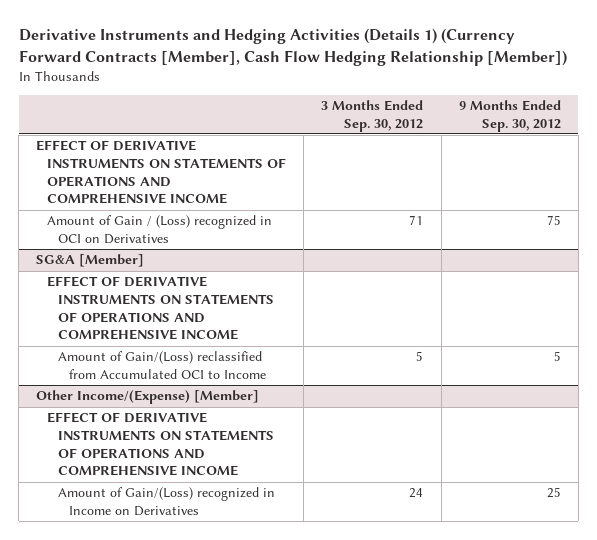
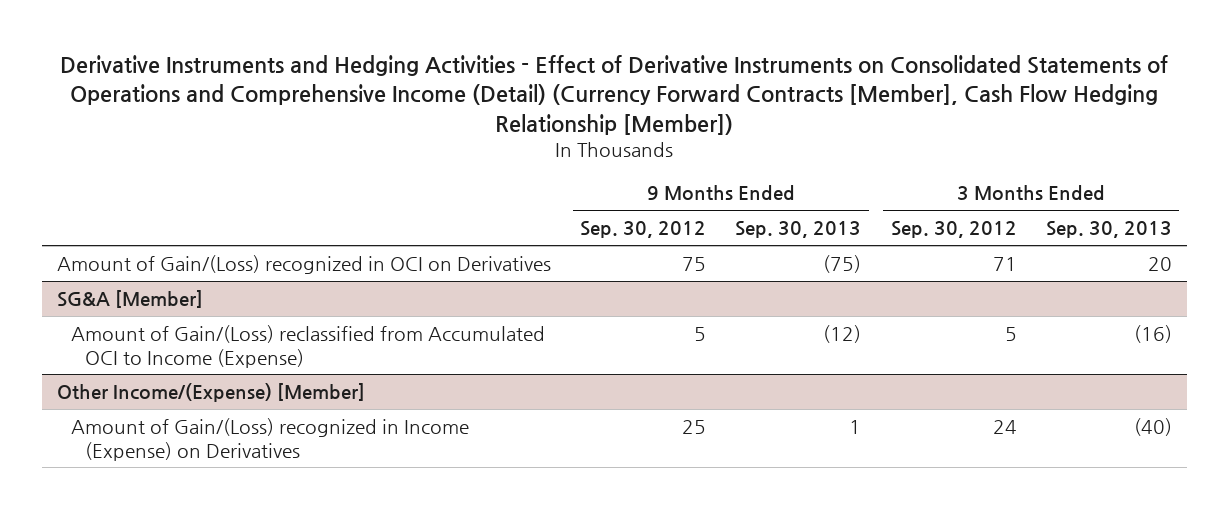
[18,28,567,66] Derivative Instruments and Hedging Activities (Details 1) (Currency Forward Contracts [Member], Cash Flow Hedging Relationship [Member]) -> [60,54,1169,135] Derivative Instruments and Hedging Activities - Effect of Derivative Instruments on Consolidated Statements of Operations and Comprehensive Income (Detail) (Currency Forward Contracts [Member], Cash Flow Hedging Relationship [Member])
none -> [735,221,862,239] Sep. 30, 2013
none -> [1046,221,1173,239] Sep. 30, 2013
[36,140,287,205] EFFECT OF DERIVATIVE INSTRUMENTS ON STATEMENTS OF OPERATIONS AND COMPREHENSIVE INCOME -> none
[47,215,273,245] Amount of Gain / (Loss) recognized in OCI on Derivatives -> [56,255,551,275] Amount of Gain/(Loss) recognized in OCI on Derivatives
[47,276,274,341] EFFECT OF DERIVATIVE INSTRUMENTS ON STATEMENTS OF OPERATIONS AND COMPREHENSIVE INCOME -> none
[57,351,266,380] Amount of Gain/(Loss) reclassified from Accumulated OCI to Income -> [70,325,545,368] Amount of Gain/(Loss) reclassified from Accumulated OCI to Income (Expense)
[47,412,274,477] EFFECT OF DERIVATIVE INSTRUMENTS ON STATEMENTS OF OPERATIONS AND COMPREHENSIVE INCOME -> none
[57,487,275,517] Amount of Gain/(Loss) recognized in Income on Derivatives -> [70,418,469,461] Amount of Gain/(Loss) recognized in Income (Expense) on Derivatives

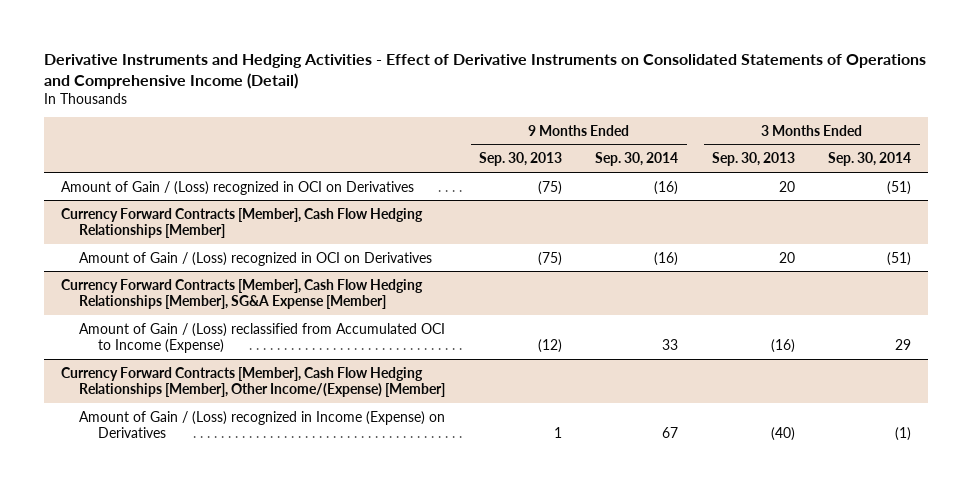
[60,54,1169,135] Derivative Instruments and Hedging Activities - Effect of Derivative Instruments on Consolidated Statements of Operations and Comprehensive Income (Detail) (Currency Forward Contracts [Member], Cash Flow Hedging Relationship [Member]) -> [44,53,927,89] Derivative Instruments and Hedging Activities - Effect of Derivative Instruments on Consolidated Statements of Operations and Comprehensive Income (Detail)
[580,221,707,239] Sep. 30, 2012 -> none
[890,221,1017,239] Sep. 30, 2012 -> none
none -> [595,152,679,167] Sep. 30, 2014
none -> [828,152,912,167] Sep. 30, 2014
[56,290,203,309] SG&A [Member] -> none
[56,383,365,403] Other Income/(Expense) [Member] -> none
[56,255,551,275] Amount of Gain/(Loss) recognized in OCI on Derivatives -> [60,180,414,195] Amount of Gain / (Loss) recognized in OCI on Derivatives
none -> [60,207,423,239] Currency Forward Contracts [Member], Cash Flow Hedging Relationships [Member]
none -> [79,251,433,266] Amount of Gain / (Loss) recognized in OCI on Derivatives
none -> [60,278,423,310] Currency Forward Contracts [Member], Cash Flow Hedging Relationships [Member], SG&A Expense [Member]
[70,325,545,368] Amount of Gain/(Loss) reclassified from Accumulated OCI to Income (Expense) -> [79,322,446,354] Amount of Gain / (Loss) reclassified from Accumulated OCI to Income (Expense)
none -> [60,366,446,398] Currency Forward Contracts [Member], Cash Flow Hedging Relationships [Member], Other Income/(Expense) [Member]
[70,418,469,461] Amount of Gain/(Loss) recognized in Income (Expense) on Derivatives -> [79,410,446,439] Amount of Gain / (Loss) recognized in Income (Expense) on Derivatives

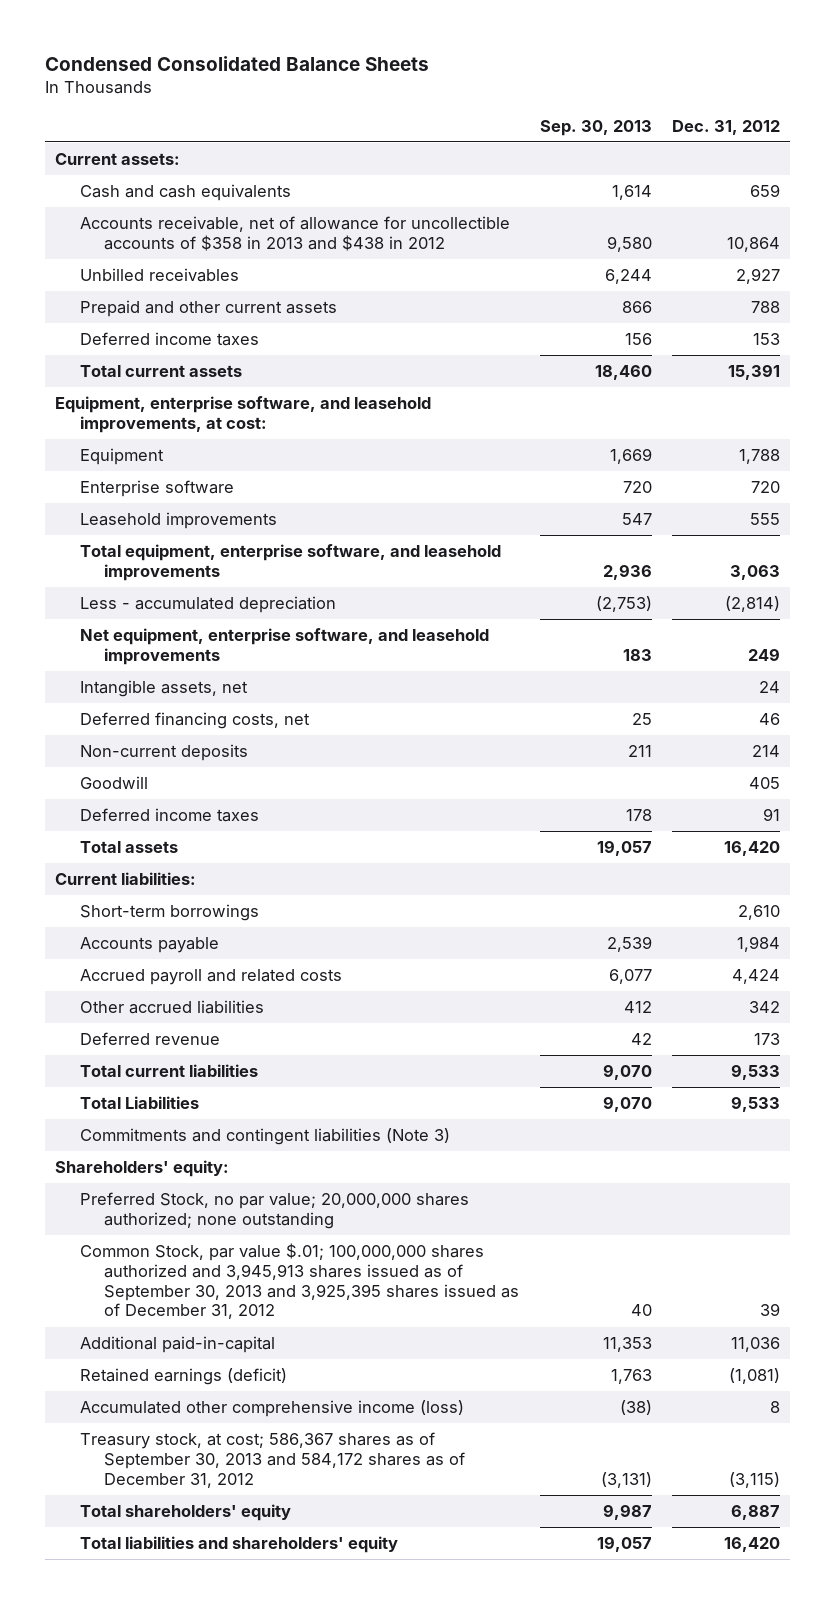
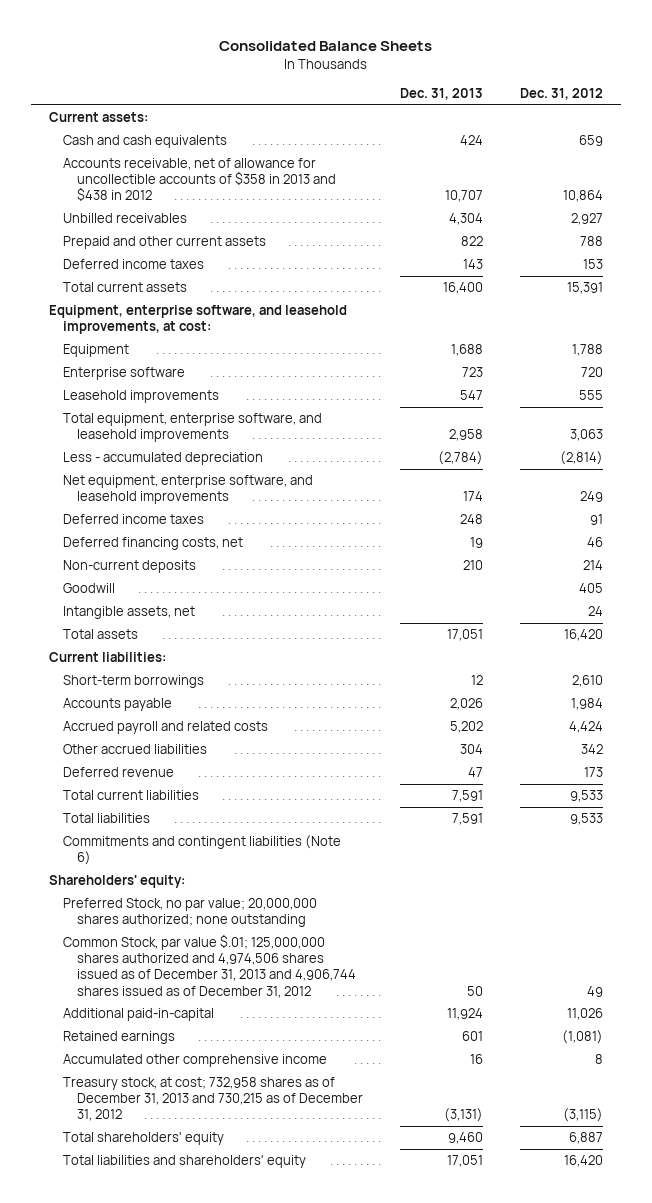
[45,55,430,71] Condensed Consolidated Balance Sheets -> [219,41,433,52] Consolidated Balance Sheets
[539,119,652,136] Sep. 30, 2013 -> none
none -> [399,88,483,101] Dec. 31, 2013
[79,808,259,823] Deferred income taxes -> [63,514,205,525] Deferred income taxes
[79,680,248,698] Intangible assets, net -> [63,606,196,620] Intangible assets, net
[79,1096,199,1110] Total Liabilities -> [63,813,151,824] Total liabilities
[79,1128,450,1146] Commitments and contingent liabilities (Note 3) -> [63,835,342,866] Commitments and contingent liabilities (Note 6)
[79,1243,520,1320] Common Stock, par value $.01; 100,000,000 shares authorized and 3,945,913 shares issued as of September 30, 2013 and 3,925,395 shares issued as of December 31, 2012 -> [63,934,356,998] Common Stock, par value $.01; 125,000,000 shares authorized and 4,974,506 shares issued as of December 31, 2013 and 4,906,744 shares issued as of December 31, 2012
[760,1303,781,1317] 39 -> [586,985,603,997] 49
[731,1337,781,1353] 11,036 -> [566,1008,603,1021] 11,026
[79,1368,287,1386] Retained earnings (deficit) -> [63,1031,176,1045] Retained earnings
[79,1400,464,1418] Accumulated other comprehensive income (loss) -> [63,1054,328,1068] Accumulated other comprehensive income
[79,1432,466,1488] Treasury stock, at cost; 586,367 shares as of September 30, 2013 and 584,172 shares as of December 31, 2012 -> [63,1077,363,1122] Treasury stock, at cost; 732,958 shares as of December 31, 2013 and 730,215 as of December 31, 2012

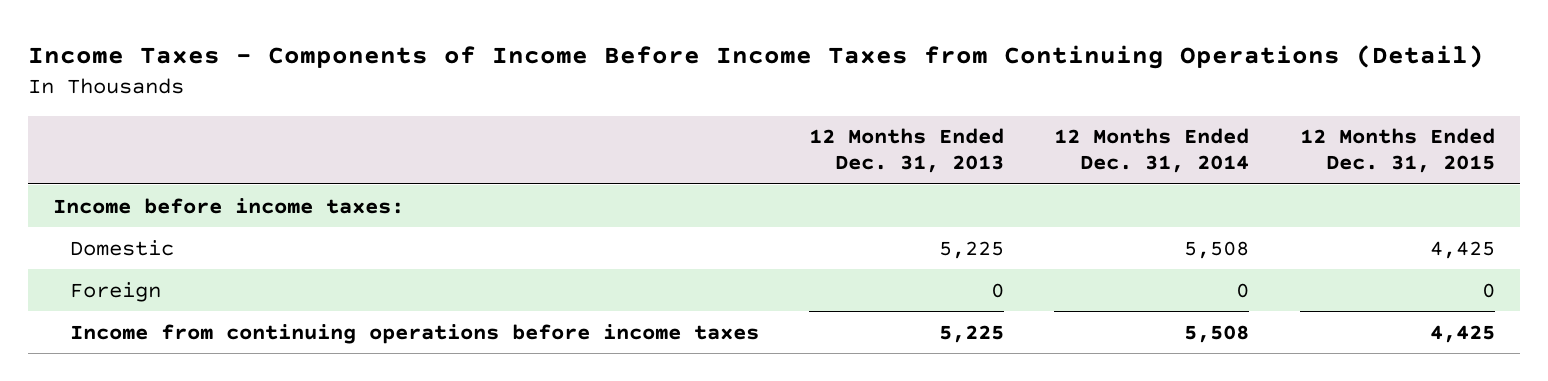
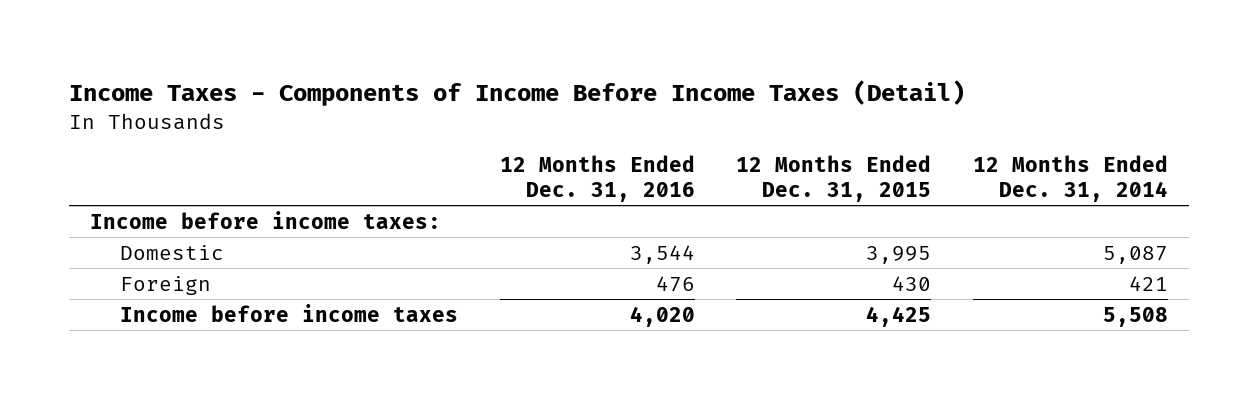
[28,45,1485,70] Income Taxes - Components of Income Before Income Taxes from Continuing Operations (Detail) -> [69,79,966,106] Income Taxes - Components of Income Before Income Taxes (Detail)
[808,128,1004,174] 12 Months Ended Dec. 31, 2013 -> none
none -> [499,154,695,202] 12 Months Ended Dec. 31, 2016
[1184,240,1250,259] 5,508 -> [1102,245,1168,264] 5,087
[1429,240,1495,259] 4,425 -> [866,245,932,264] 3,995
[1236,282,1250,298] 0 -> [1128,275,1168,291] 421
[1481,282,1495,298] 0 -> [892,275,932,291] 430
[69,323,759,344] Income from continuing operations before income taxes -> [119,303,458,322] Income before income taxes

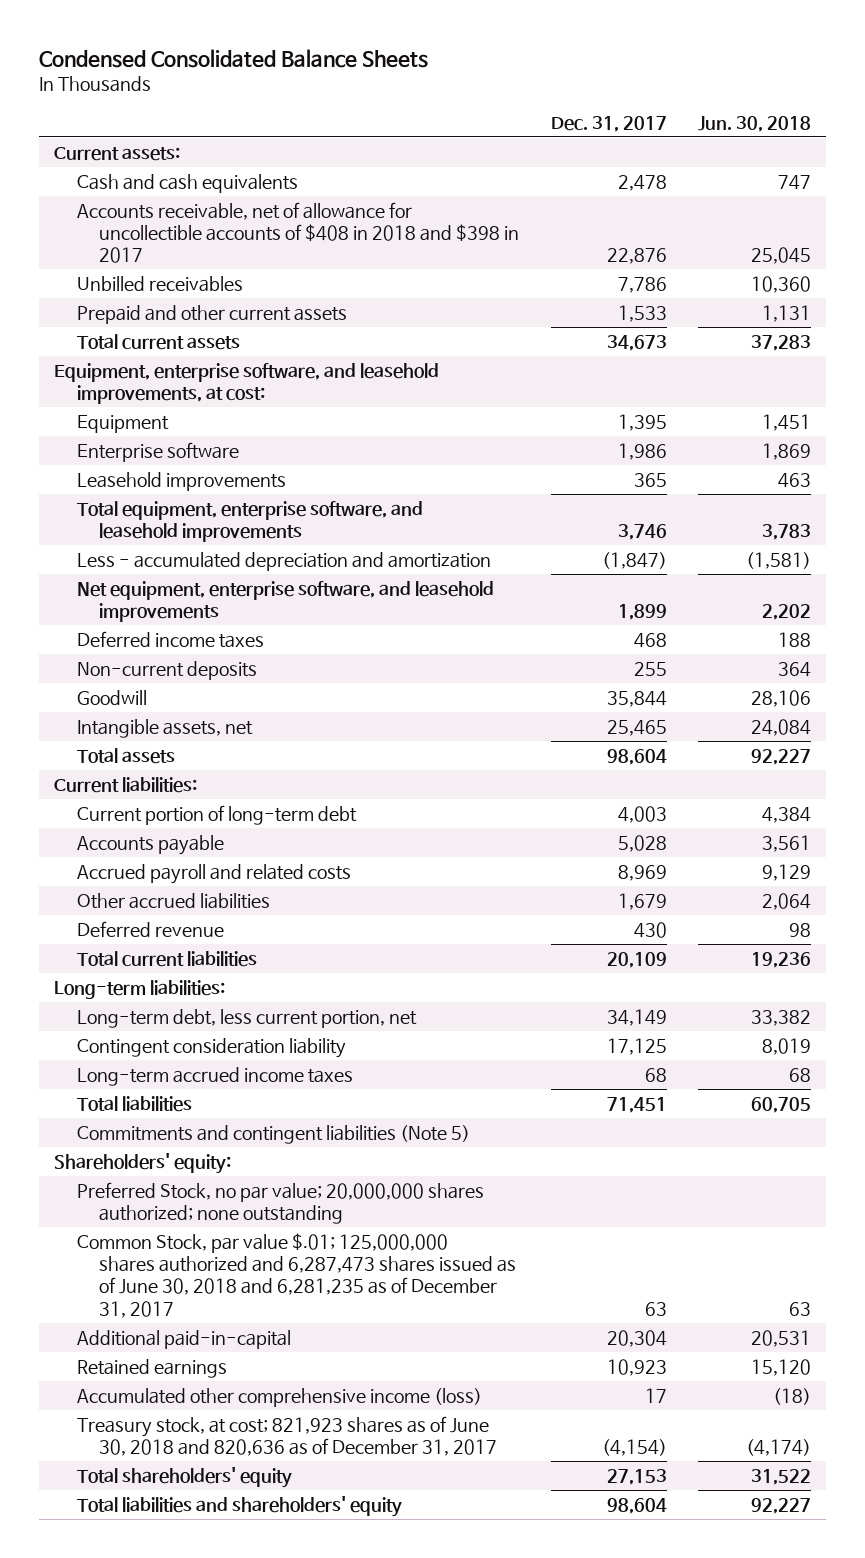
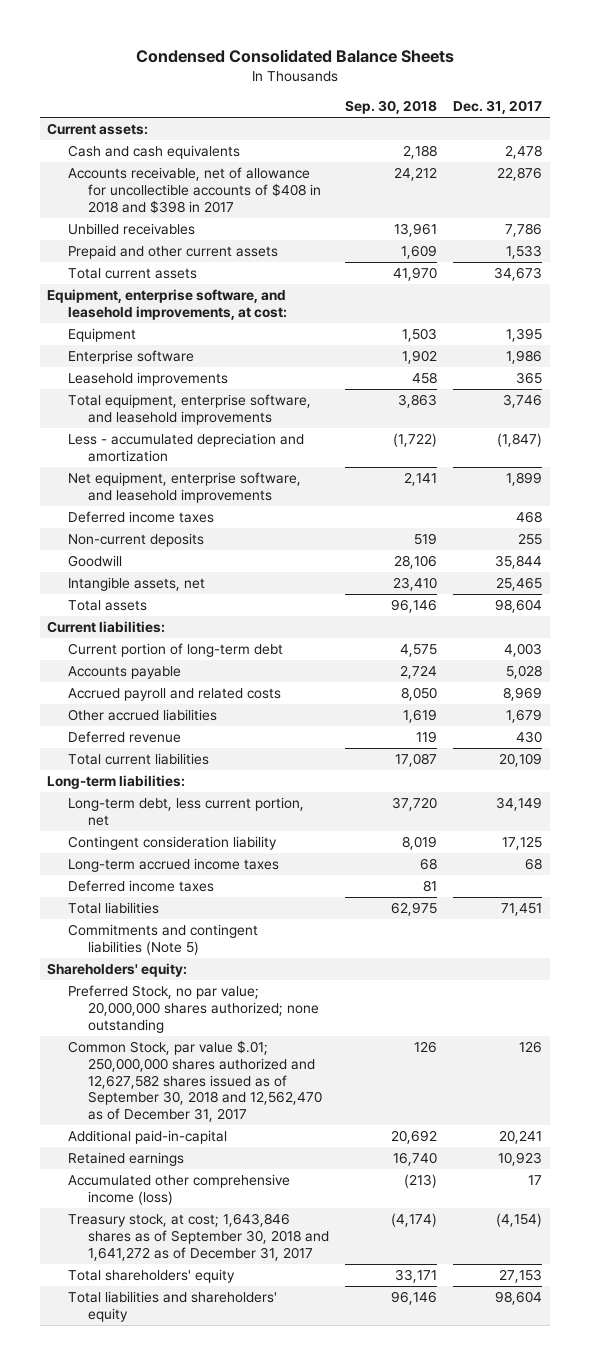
[697,115,811,132] Jun. 30, 2018 -> none
none -> [345,100,438,115] Sep. 30, 2018
none -> [67,880,214,893] Deferred income taxes
[76,1232,517,1318] Common Stock, par value $.01; 125,000,000 shares authorized and 6,287,473 shares issued as of June 30, 2018 and 6,281,235 as of December 31, 2017 -> [67,1040,323,1123] Common Stock, par value $.01; 250,000,000 shares authorized and 12,627,582 shares issued as of September 30, 2018 and 12,562,470 as of December 31, 2017
[644,1301,667,1316] 63 -> [518,1041,542,1054] 126
[606,1329,667,1347] 20,304 -> [498,1130,542,1145] 20,241
[76,1415,498,1457] Treasury stock, at cost; 821,923 shares as of June 30, 2018 and 820,636 as of December 31, 2017 -> [67,1213,330,1261] Treasury stock, at cost; 1,643,846 shares as of September 30, 2018 and 1,641,272 as of December 31, 2017

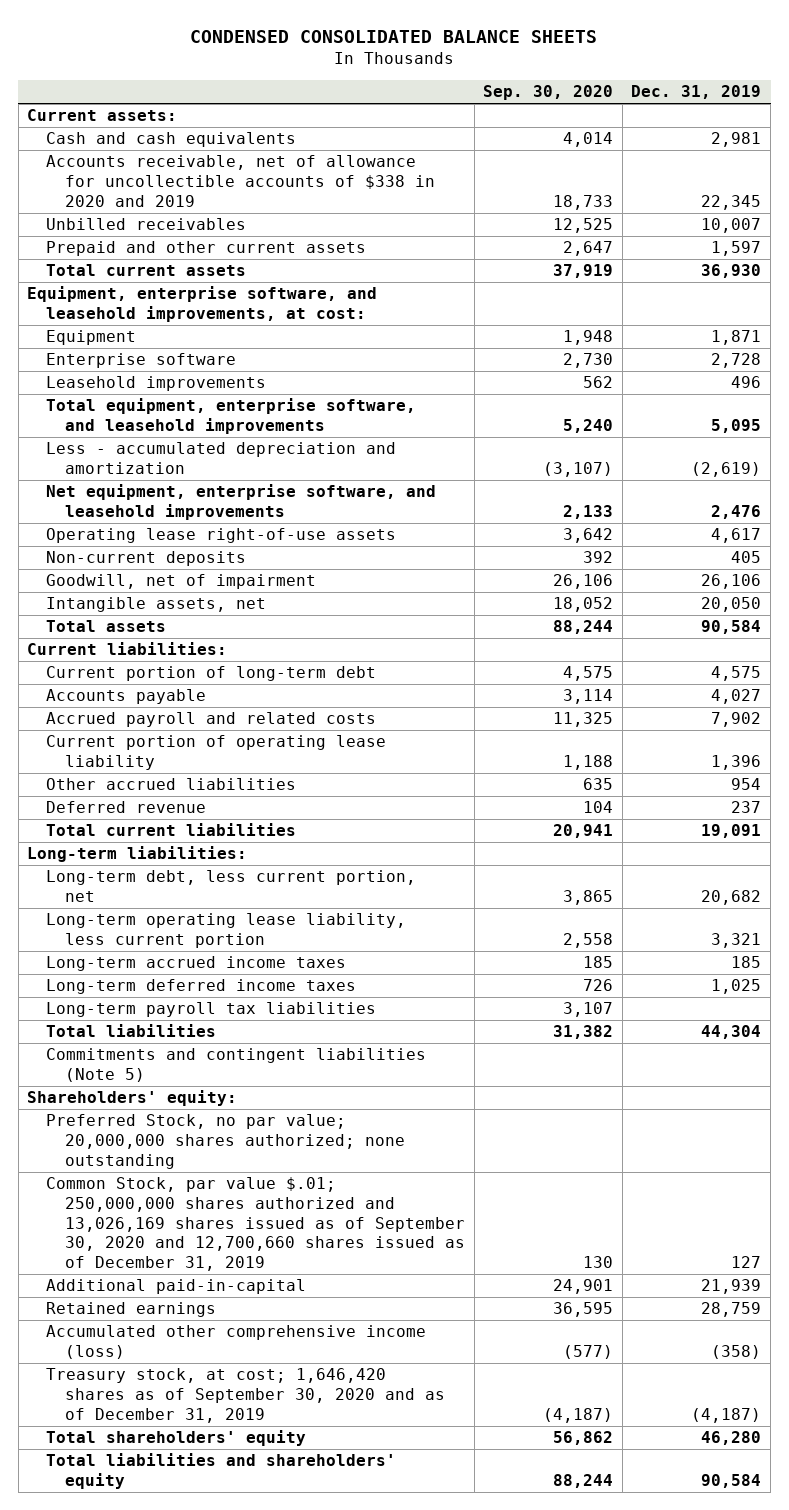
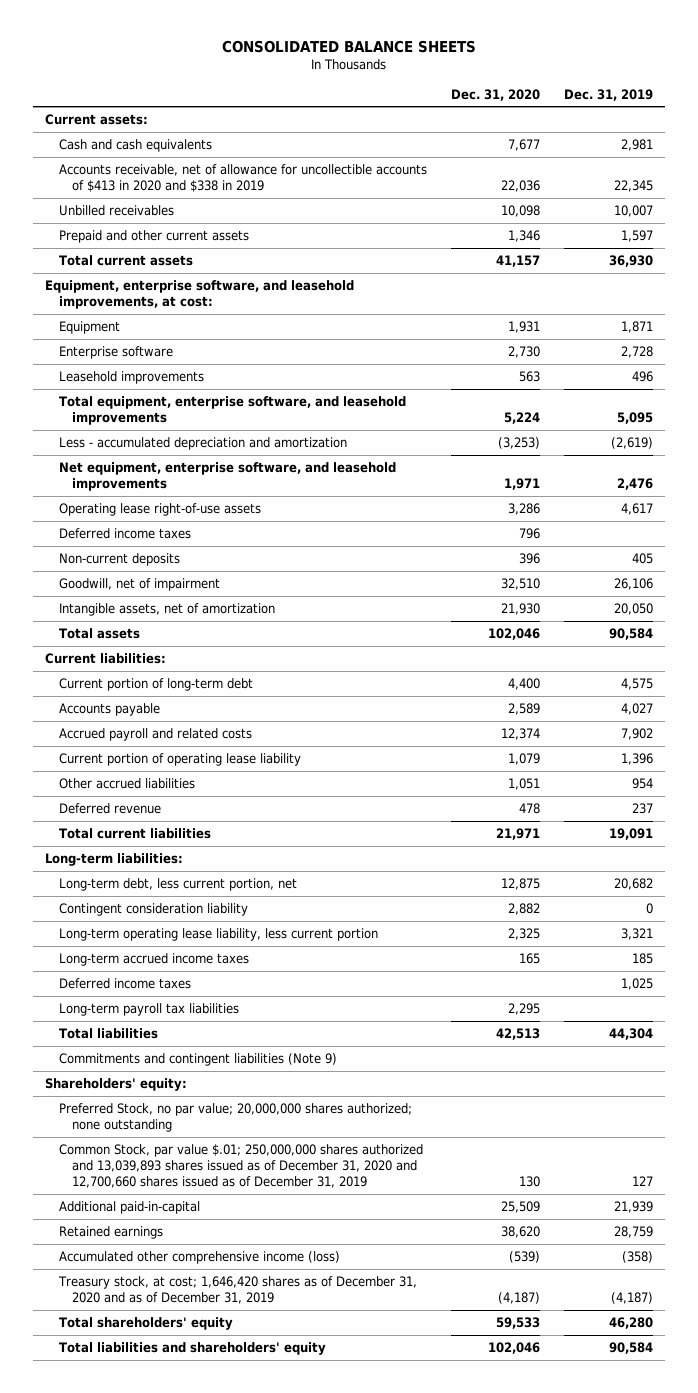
[190,29,598,43] CONDENSED CONSOLIDATED BALANCE SHEETS -> [221,40,476,54] CONSOLIDATED BALANCE SHEETS
[483,85,614,101] Sep. 30, 2020 -> none
none -> [450,88,540,101] Dec. 31, 2020
[46,155,435,207] Accounts receivable, net of allowance for uncollectible accounts of $338 in 2020 and 2019 -> [58,163,427,193] Accounts receivable, net of allowance for uncollectible accounts of $413 in 2020 and $338 in 2019
none -> [58,527,191,539] Deferred income taxes
[46,597,267,613] Intangible assets, net -> [58,602,275,616] Intangible assets, net of amortization
none -> [58,902,248,916] Contingent consideration liability
[46,979,357,995] Long-term deferred income taxes -> [58,977,191,989] Deferred income taxes
[46,1048,427,1083] Commitments and contingent liabilities (Note 5) -> [58,1052,337,1066] Commitments and contingent liabilities (Note 9)
[46,1177,465,1271] Common Stock, par value $.01; 250,000,000 shares authorized and 13,026,169 shares issued as of September 30, 2020 and 12,700,660 shares issued as of December 31, 2019 -> [58,1143,423,1189] Common Stock, par value $.01; 250,000,000 shares authorized and 13,039,893 shares issued as of December 31, 2020 and 12,700,660 shares issued as of December 31, 2019
[46,1368,445,1423] Treasury stock, at cost; 1,646,420 shares as of September 30, 2020 and as of December 31, 2019 -> [57,1275,417,1305] Treasury stock, at cost; 1,646,420 shares as of December 31, 2020 and as of December 31, 2019

